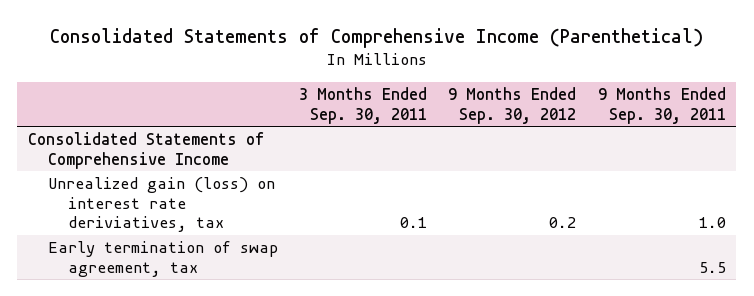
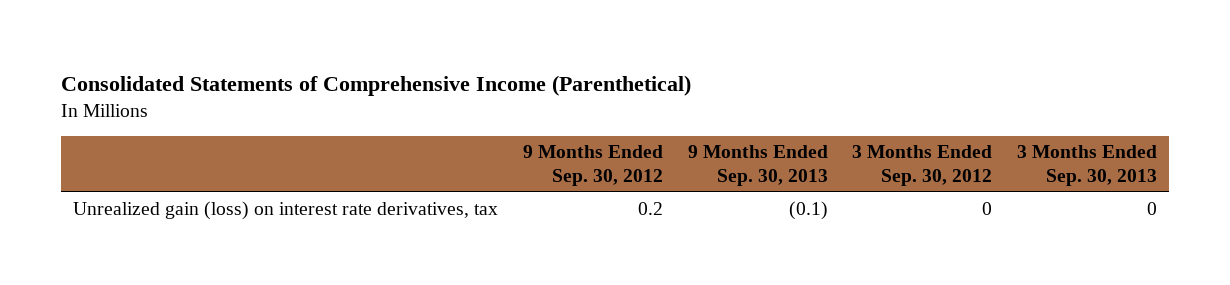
[299,87,428,124] 3 Months Ended Sep. 30, 2011 -> none
[597,87,726,124] 9 Months Ended Sep. 30, 2011 -> none
none -> [687,145,828,187] 9 Months Ended Sep. 30, 2013
none -> [852,145,993,187] 3 Months Ended Sep. 30, 2012
none -> [1017,145,1158,187] 3 Months Ended Sep. 30, 2013
[28,132,266,169] Consolidated Statements of Comprehensive Income -> none
[47,241,278,277] Early termination of swap agreement, tax -> none
[47,177,275,233] Unrealized gain (loss) on interest rate deriviatives, tax -> [73,201,499,221] Unrealized gain (loss) on interest rate derivatives, tax

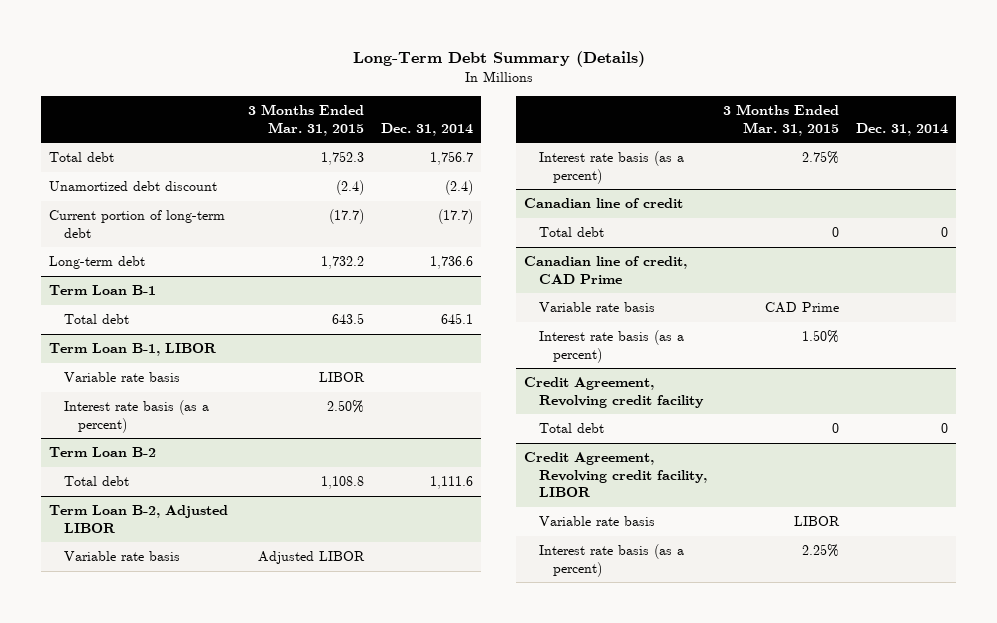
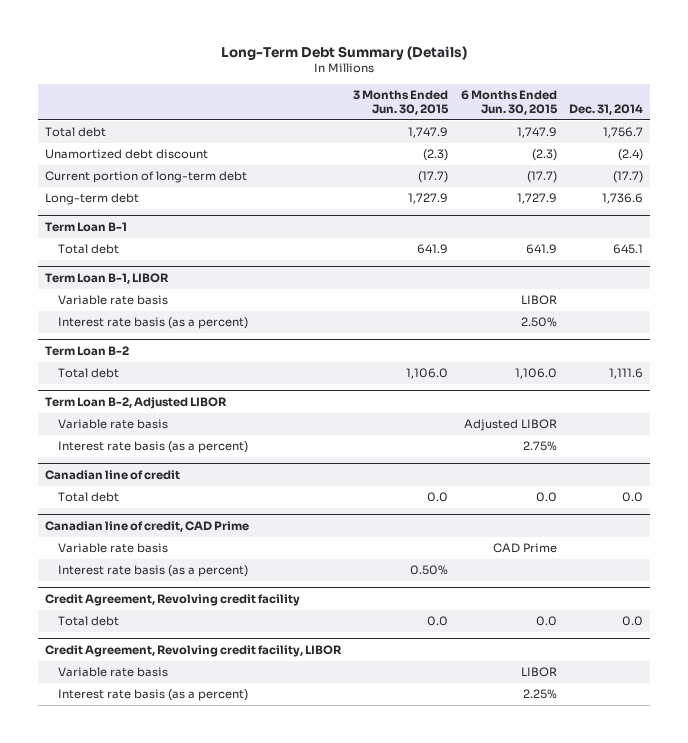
[248,104,365,136] 3 Months Ended Mar. 31, 2015 -> none
none -> [353,90,450,115] 3 Months Ended Jun. 30, 2015
none -> [460,90,558,115] 6 Months Ended Jun. 30, 2015
[940,227,948,238] 0 -> [622,492,644,503] 0.0
[940,423,948,434] 0 -> [622,616,644,627] 0.0

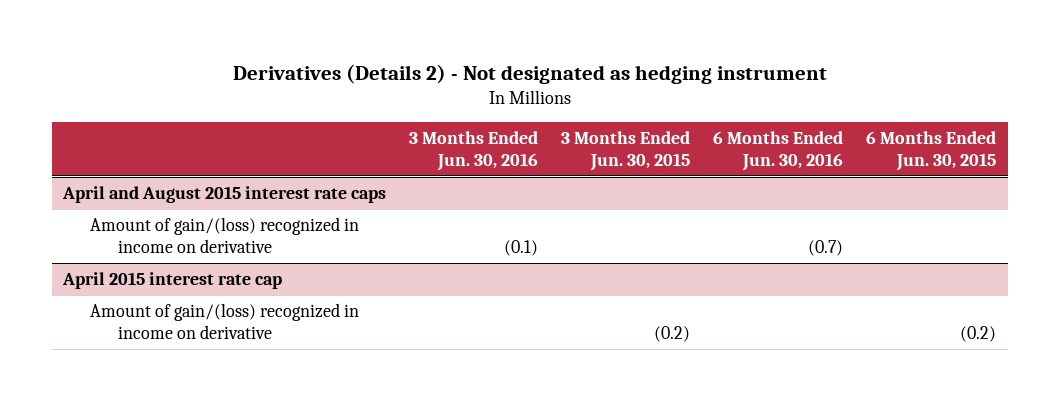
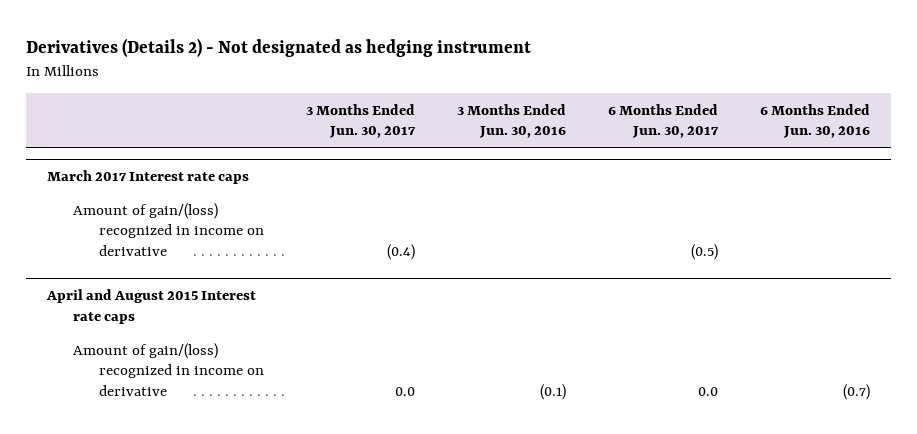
[561,131,691,171] 3 Months Ended Jun. 30, 2015 -> none
[866,131,997,171] 6 Months Ended Jun. 30, 2015 -> none
none -> [305,103,416,139] 3 Months Ended Jun. 30, 2017
none -> [608,103,720,139] 6 Months Ended Jun. 30, 2017
none -> [47,170,250,185] March 2017 Interest rate caps
none -> [73,202,264,257] Amount of gain/(loss) recognized in income on derivative
[62,186,387,204] April and August 2015 interest rate caps -> [46,289,257,324] April and August 2015 Interest rate caps
[62,272,283,290] April 2015 interest rate cap -> none
[90,303,360,339] Amount of gain/(loss) recognized in income on derivative -> none

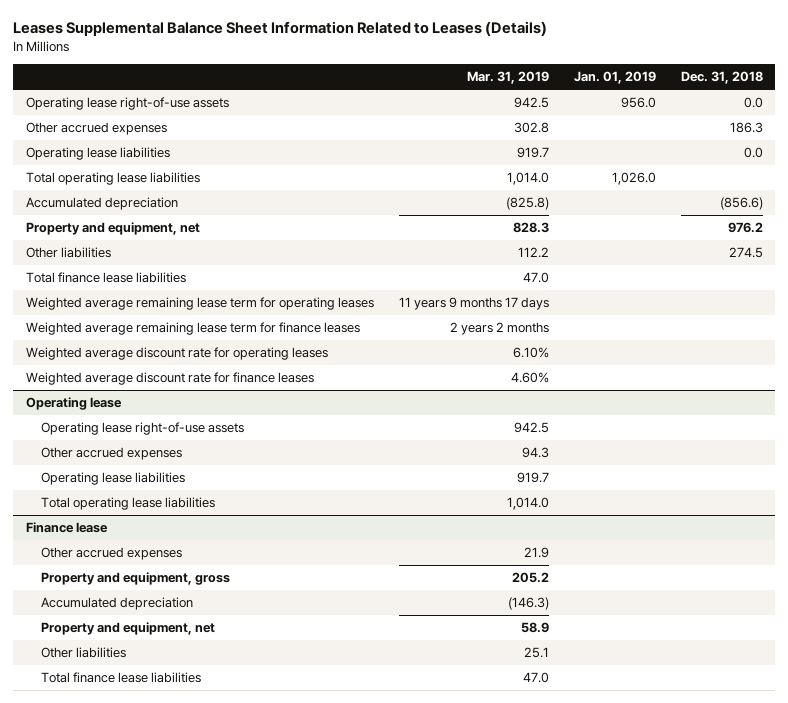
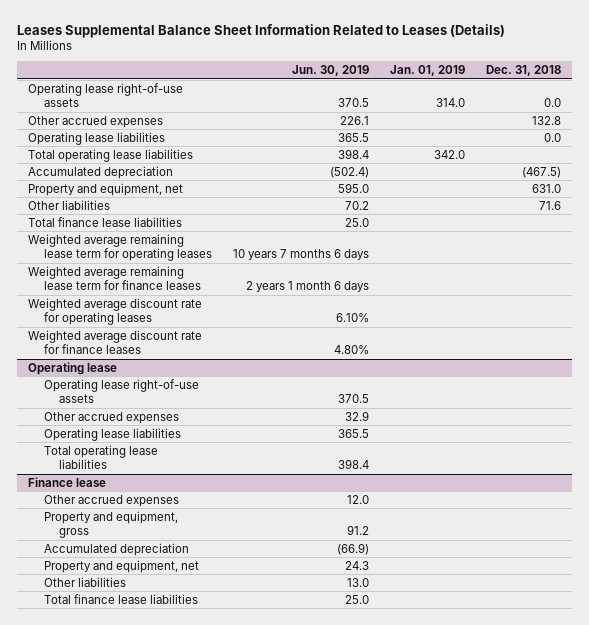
[466,71,549,85] Mar. 31, 2019 -> none
none -> [291,65,369,77] Jun. 30, 2019
[620,97,656,109] 956.0 -> [436,98,466,108] 314.0
[729,122,763,134] 186.3 -> [532,115,562,125] 132.8
[611,172,656,186] 1,026.0 -> [434,149,466,159] 342.0
[719,197,763,211] (856.6) -> [522,166,562,178] (467.5)
[727,222,763,234] 976.2 -> [532,183,562,193] 631.0
[728,247,763,259] 274.5 -> [539,200,562,210] 71.6

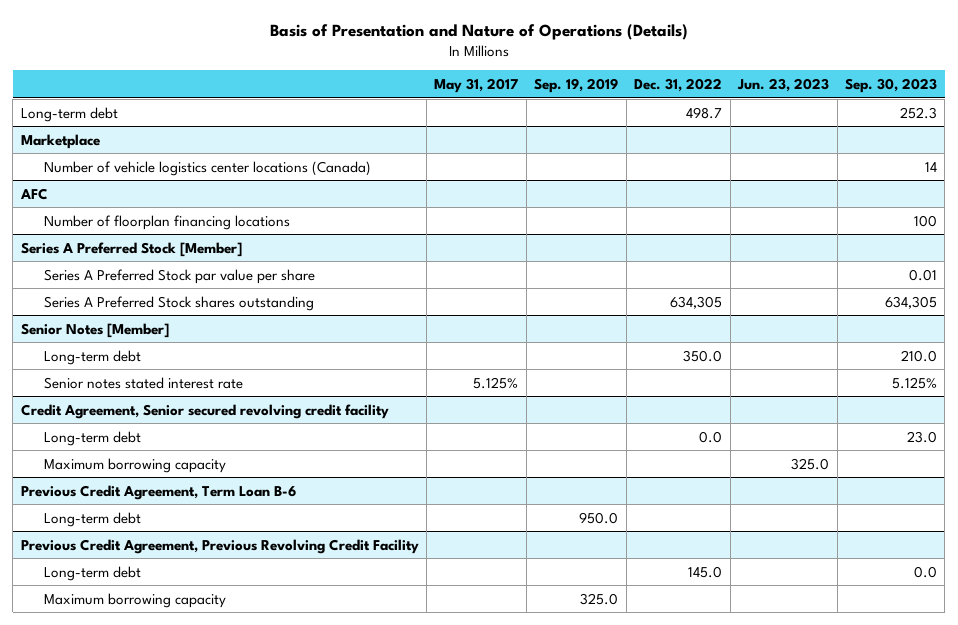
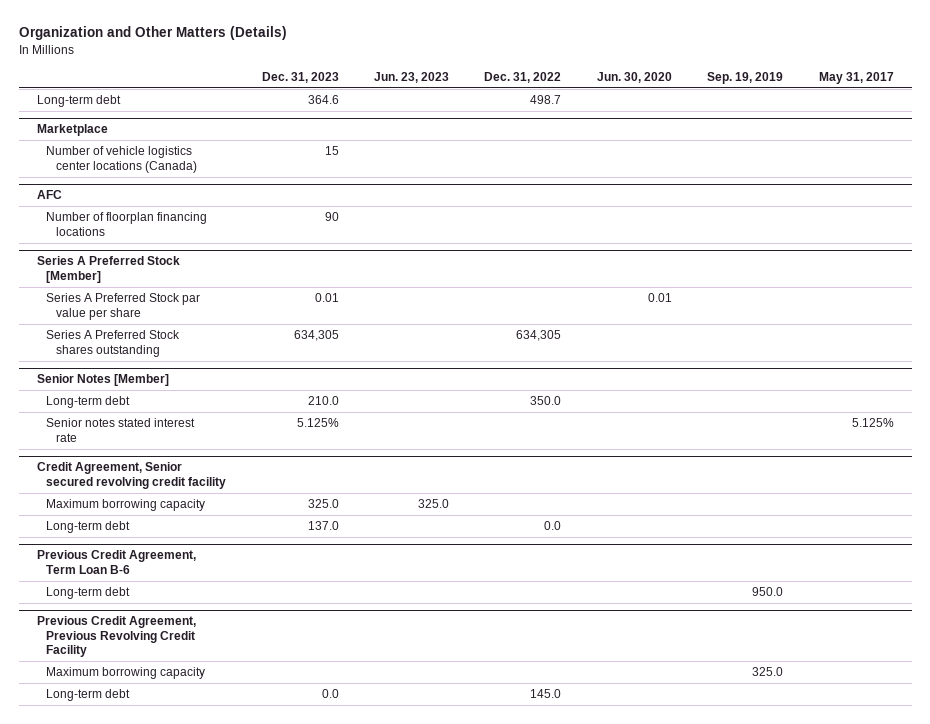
[269,23,688,40] Basis of Presentation and Nature of Operations (Details) -> [18,26,287,41] Organization and Other Matters (Details)
[845,77,938,93] Sep. 30, 2023 -> none
none -> [261,71,339,83] Dec. 31, 2023
none -> [596,71,672,83] Jun. 30, 2020
[43,430,141,446] Long-term debt -> [46,521,131,534] Long-term debt
[43,565,141,581] Long-term debt -> [46,689,131,702] Long-term debt

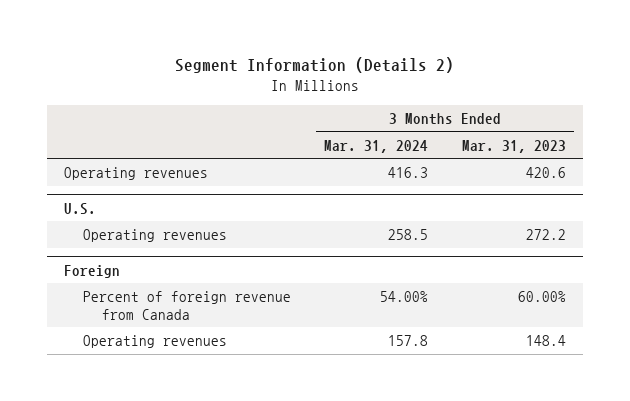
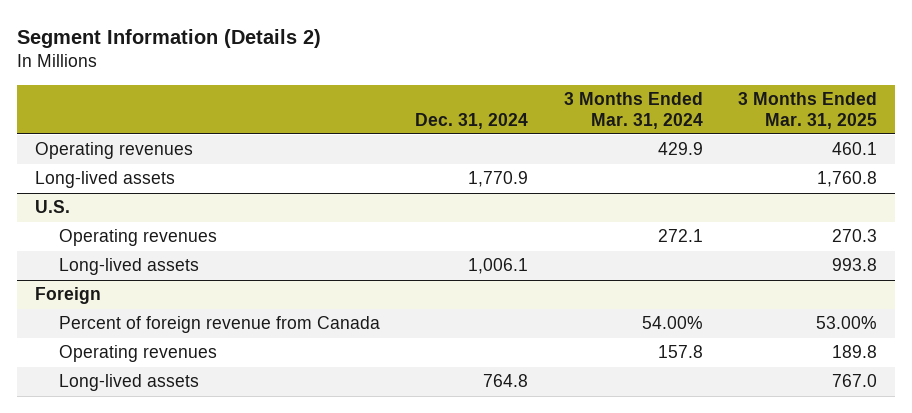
[462,139,567,153] Mar. 31, 2023 -> none
none -> [415,112,529,129] Dec. 31, 2024
none -> [737,92,877,129] 3 Months Ended Mar. 31, 2025
[388,167,429,179] 416.3 -> [657,142,703,156] 429.9
none -> [34,171,175,189] Long-lived assets
[388,229,429,241] 258.5 -> [657,229,703,243] 272.1
none -> [59,258,200,276] Long-lived assets
none -> [59,374,200,392] Long-lived assets

